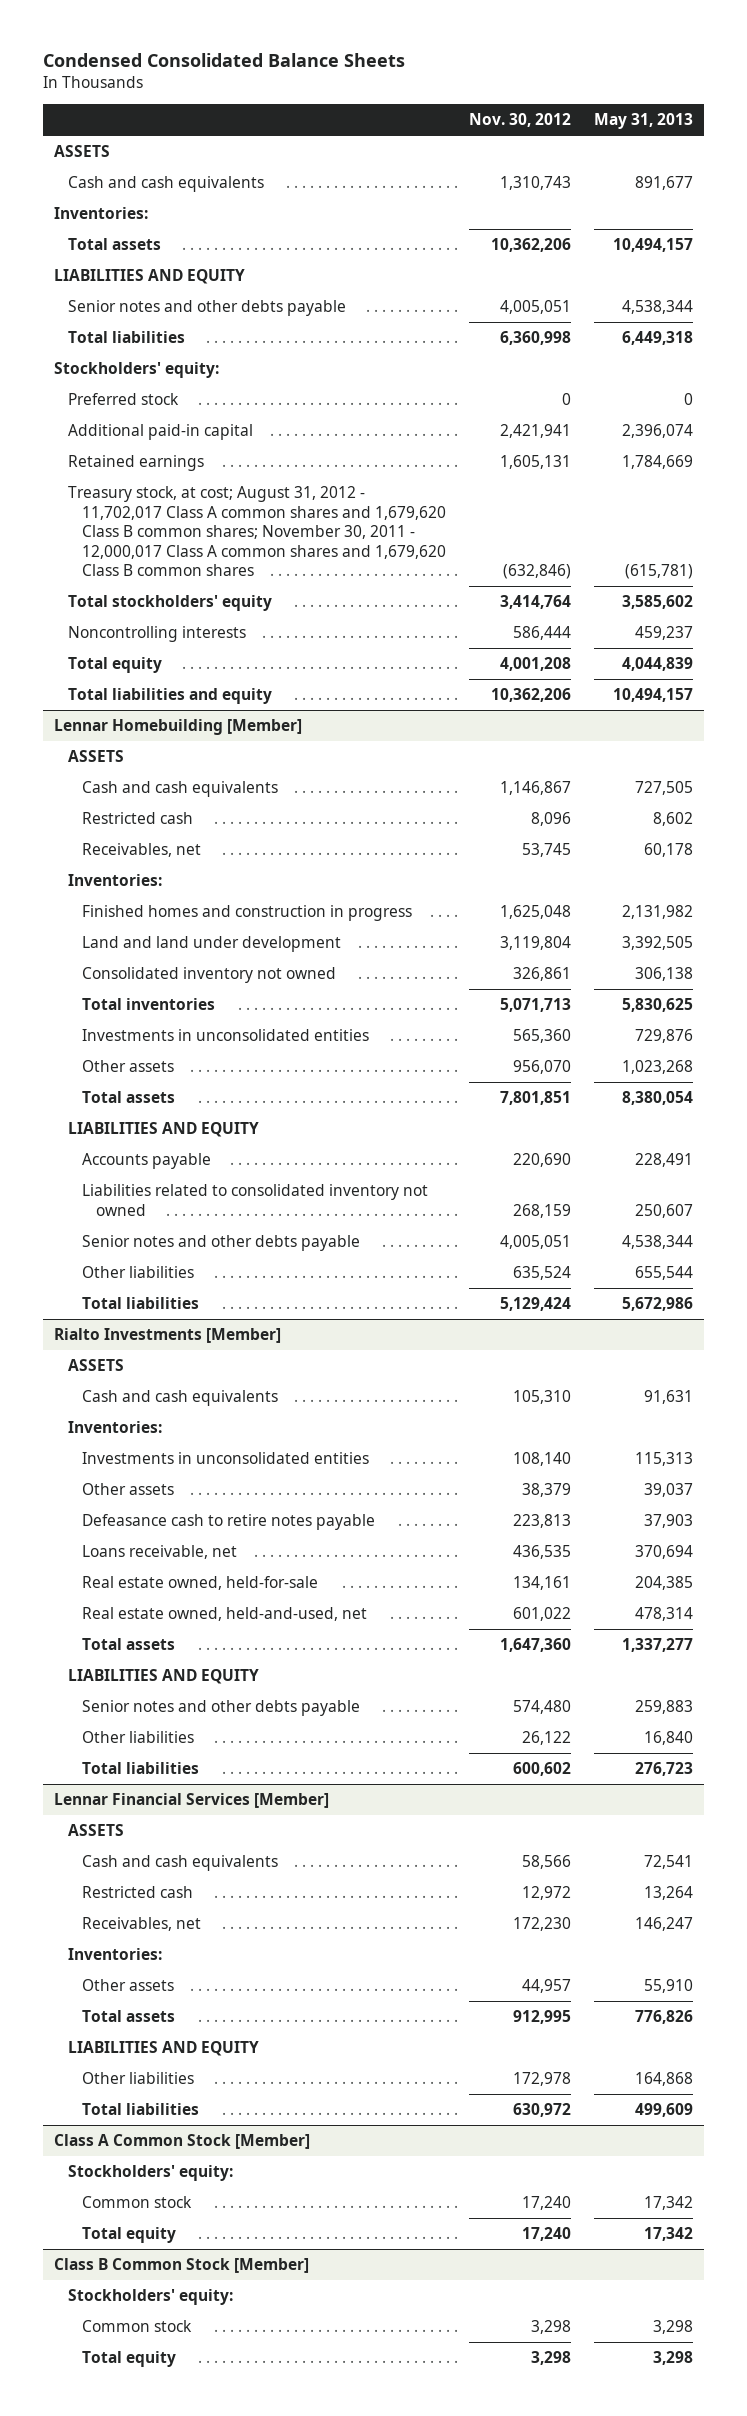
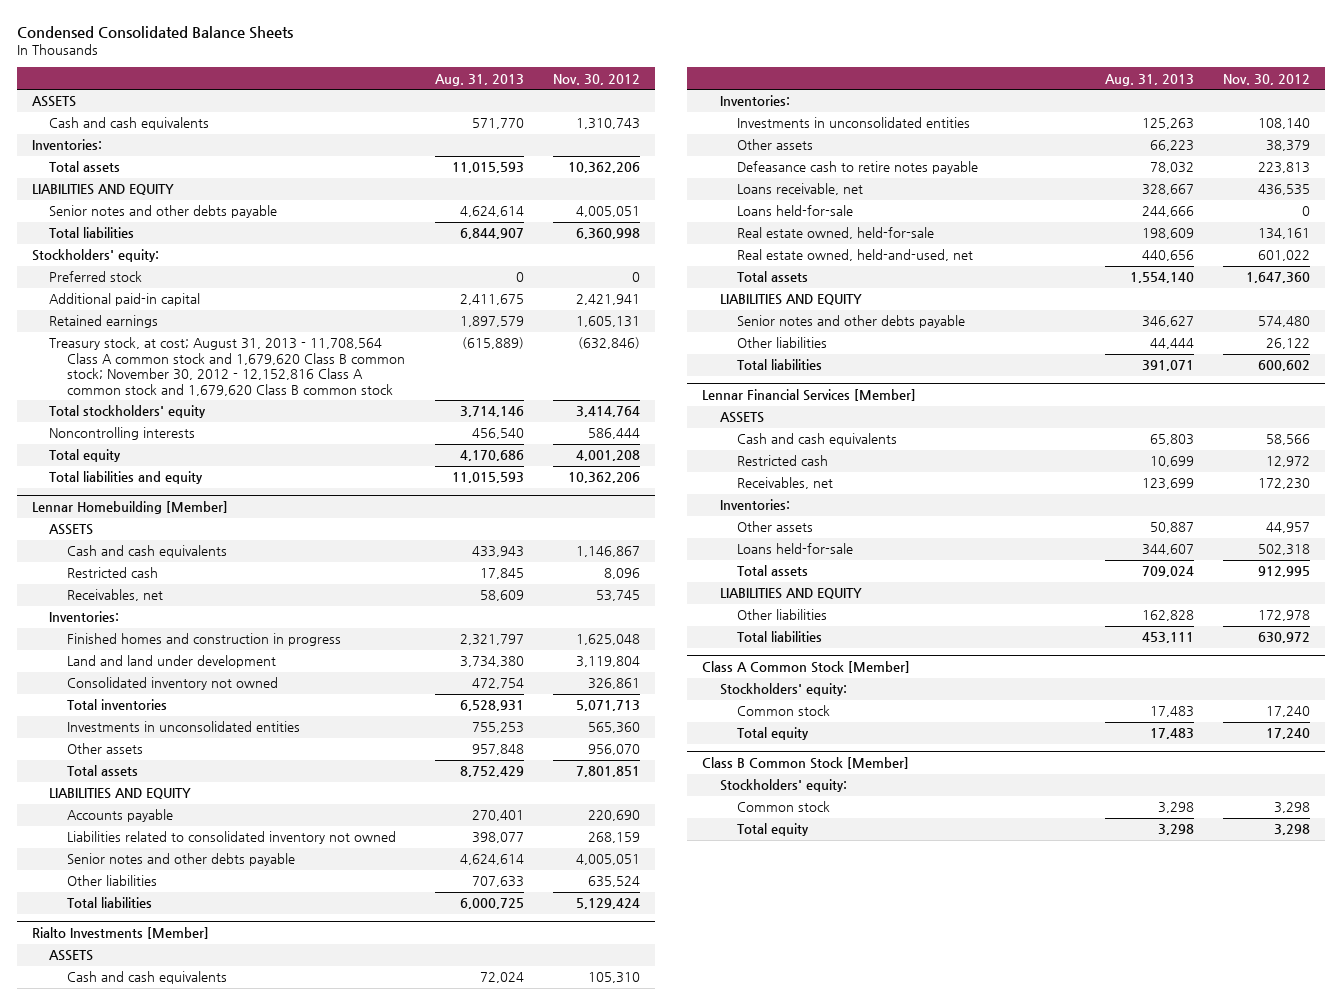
[593,113,693,130] May 31, 2013 -> none
none -> [434,73,524,86] Aug. 31, 2013
[68,486,447,577] Treasury stock, at cost; August 31, 2012 - 11,702,017 Class A common shares and 1,679,620 Class B common shares; November 30, 2011 - 12,000,017 Class A common shares and 1,679,620 Class B common shares -> [49,337,405,396] Treasury stock, at cost; August 31, 2013 - 11,708,564 Class A common stock and 1,679,620 Class B common stock; November 30, 2012 - 12,152,816 Class A common stock and 1,679,620 Class B common stock
none -> [737,205,854,217] Loans held-for-sale
none -> [737,543,854,555] Loans held-for-sale

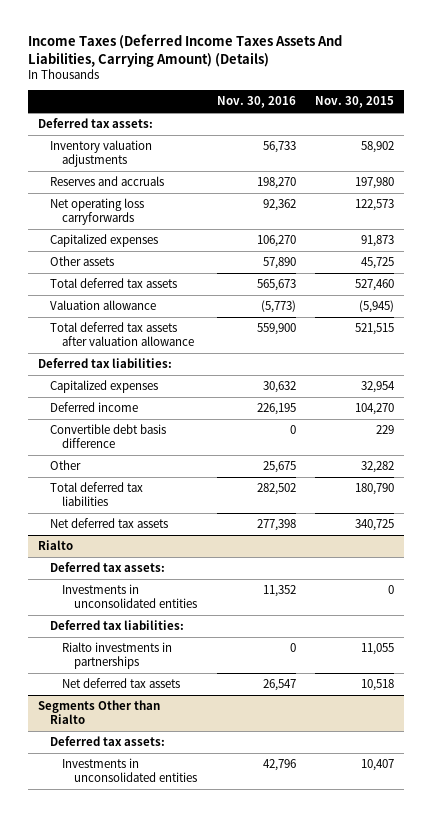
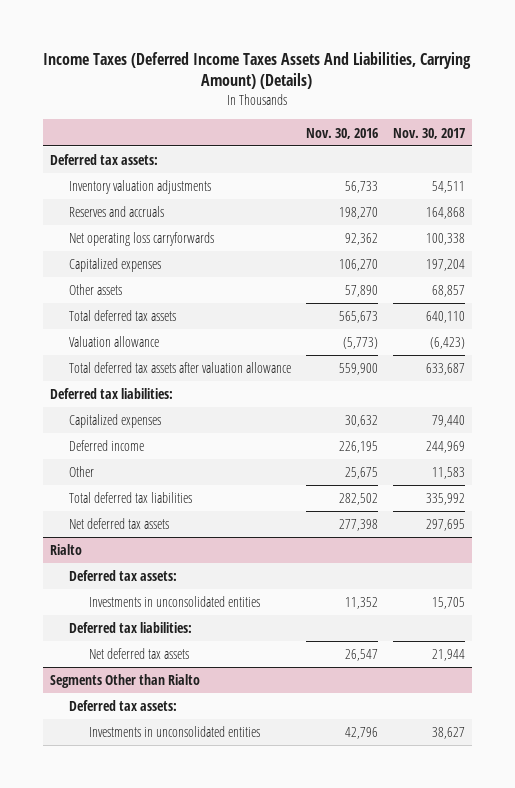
[315,96,395,109] Nov. 30, 2015 -> none
none -> [392,127,465,139] Nov. 30, 2017
[50,424,167,449] Convertible debt basis difference -> none
[62,642,173,670] Rialto investments in partnerships -> none

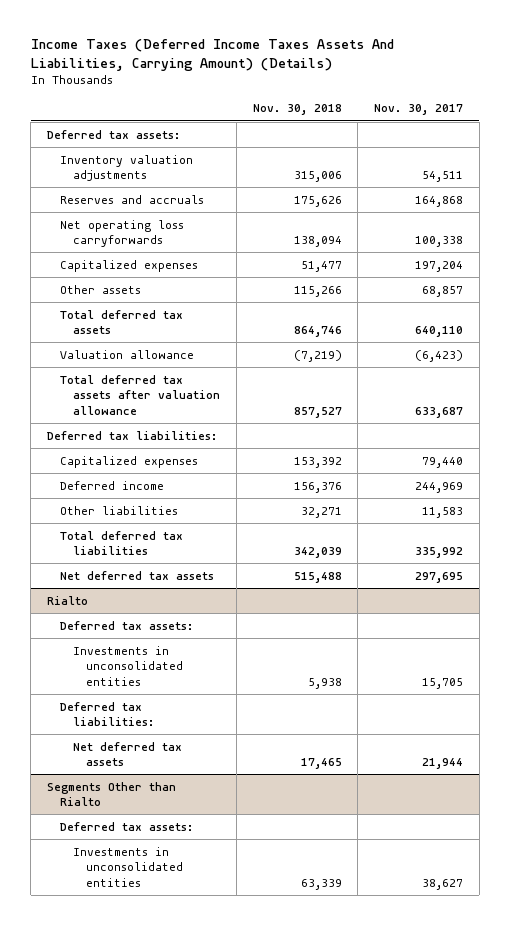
[306,127,379,139] Nov. 30, 2016 -> none
none -> [252,104,342,116] Nov. 30, 2018
[69,466,95,478] Other -> [59,505,178,515] Other liabilities

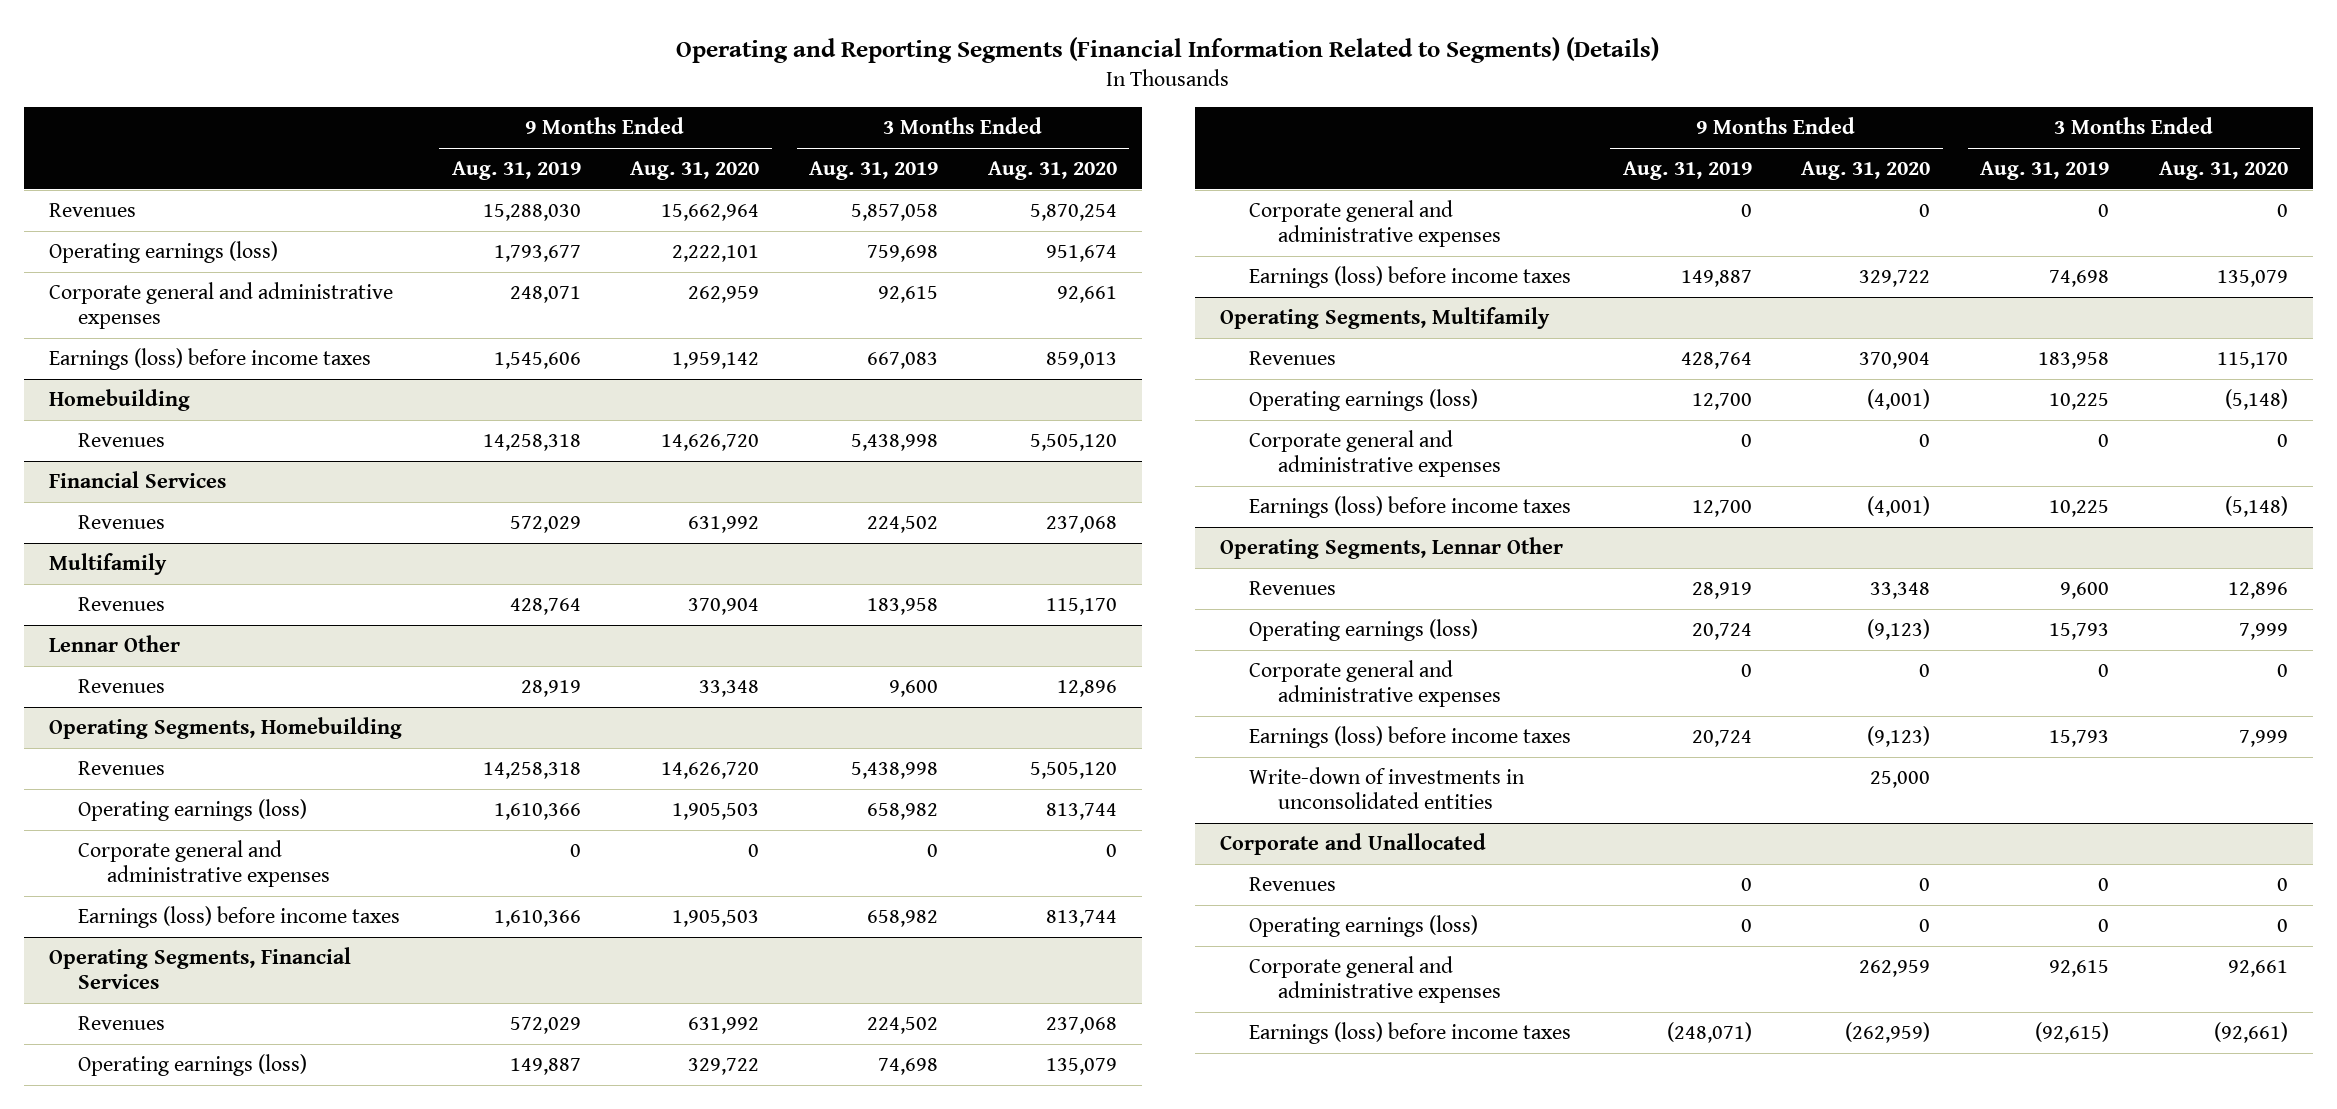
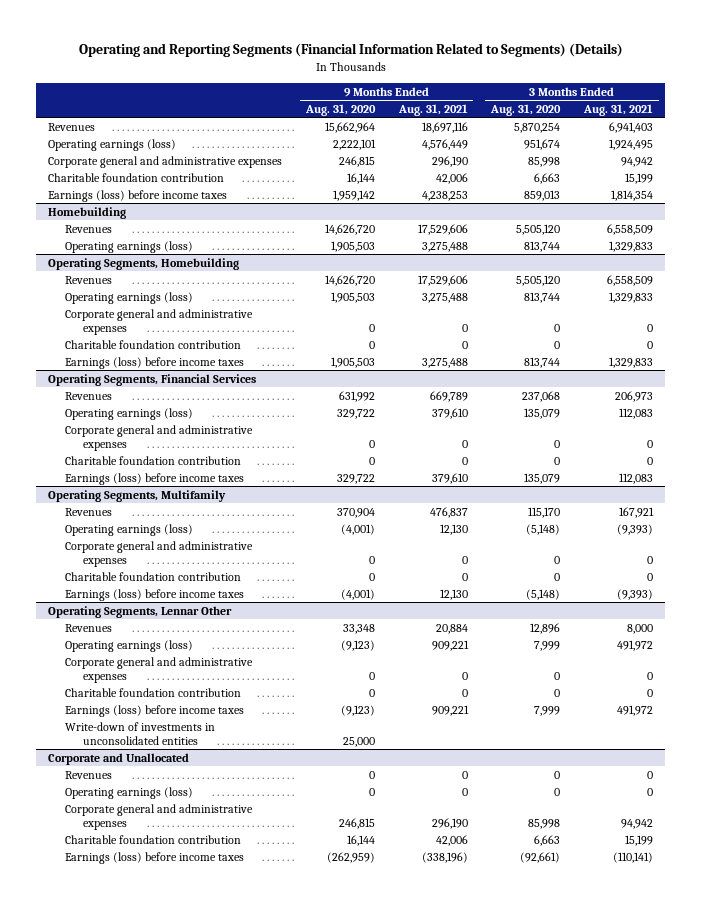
[451,161,581,181] Aug. 31, 2019 -> none
[809,161,939,181] Aug. 31, 2019 -> none
none -> [397,103,468,116] Aug. 31, 2021
none -> [583,103,654,116] Aug. 31, 2021
[688,286,760,304] 262,959 -> [338,155,375,167] 246,815
[1056,286,1117,304] 92,661 -> [528,156,561,167] 85,998
none -> [47,172,224,182] Charitable foundation contribution
[48,471,226,489] Financial Services -> none
[77,515,165,530] Revenues -> none
[48,553,167,576] Multifamily -> none
[77,597,165,612] Revenues -> none
[48,635,180,653] Lennar Other -> none
[77,679,165,694] Revenues -> none
none -> [65,240,194,253] Operating earnings (loss)
none -> [65,339,242,349] Charitable foundation contribution
none -> [65,455,242,465] Charitable foundation contribution
none -> [65,571,242,581] Charitable foundation contribution
none -> [65,687,242,697] Charitable foundation contribution
[1859,960,1931,978] 262,959 -> [338,817,375,829] 246,815
[2227,960,2288,978] 92,661 -> [528,818,561,829] 85,998
none -> [65,834,242,844] Charitable foundation contribution

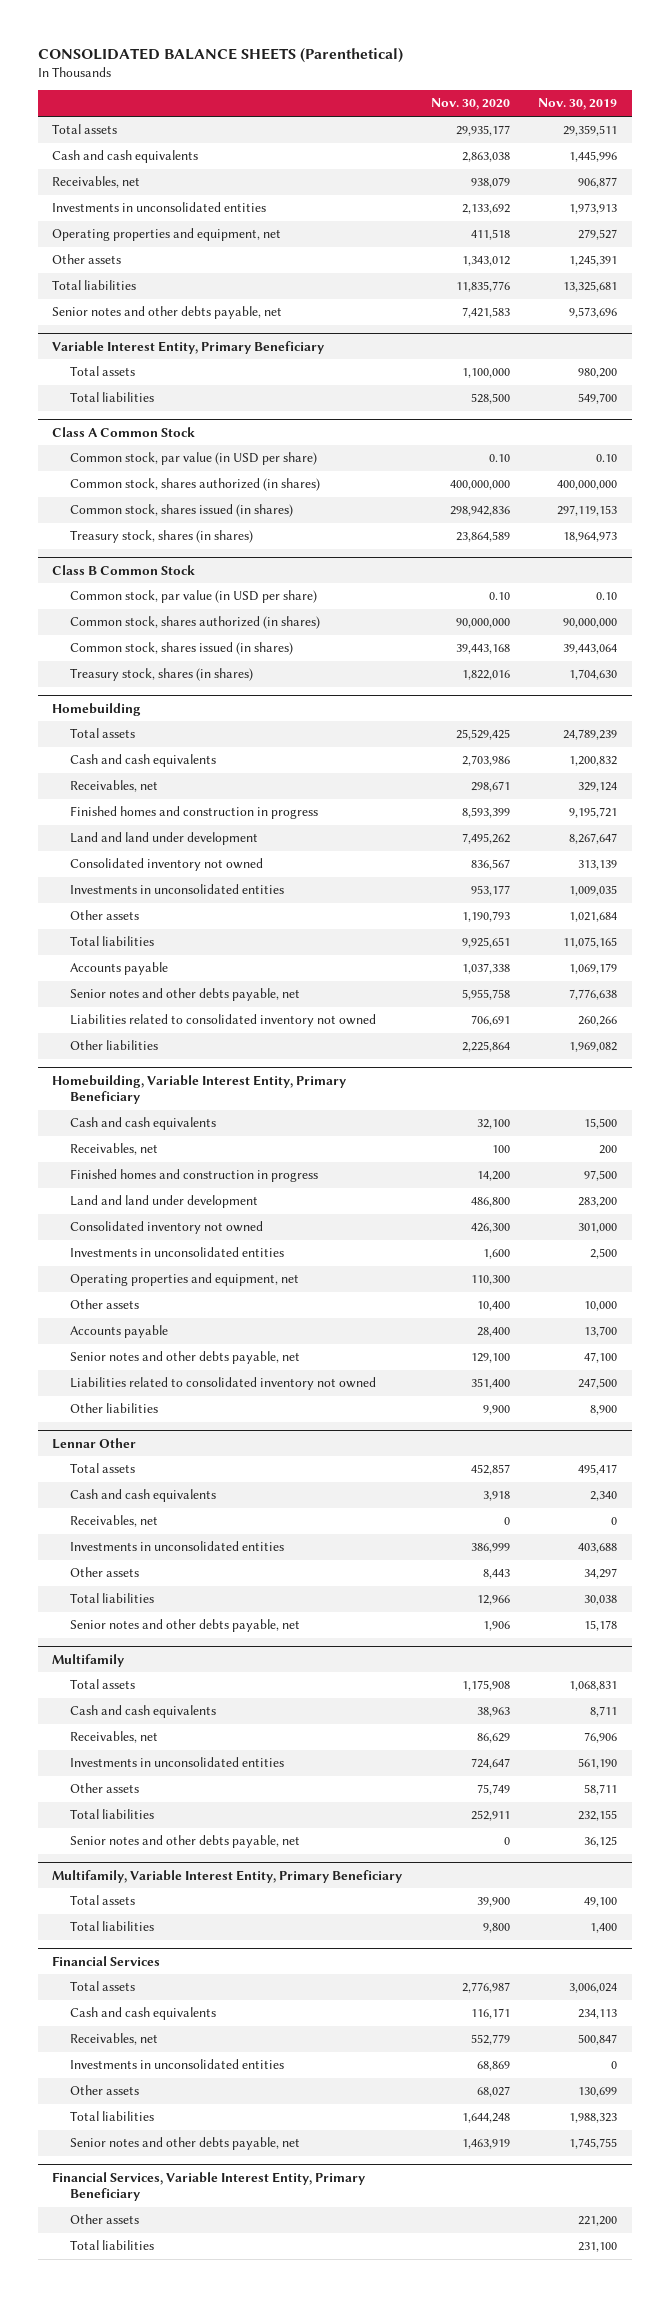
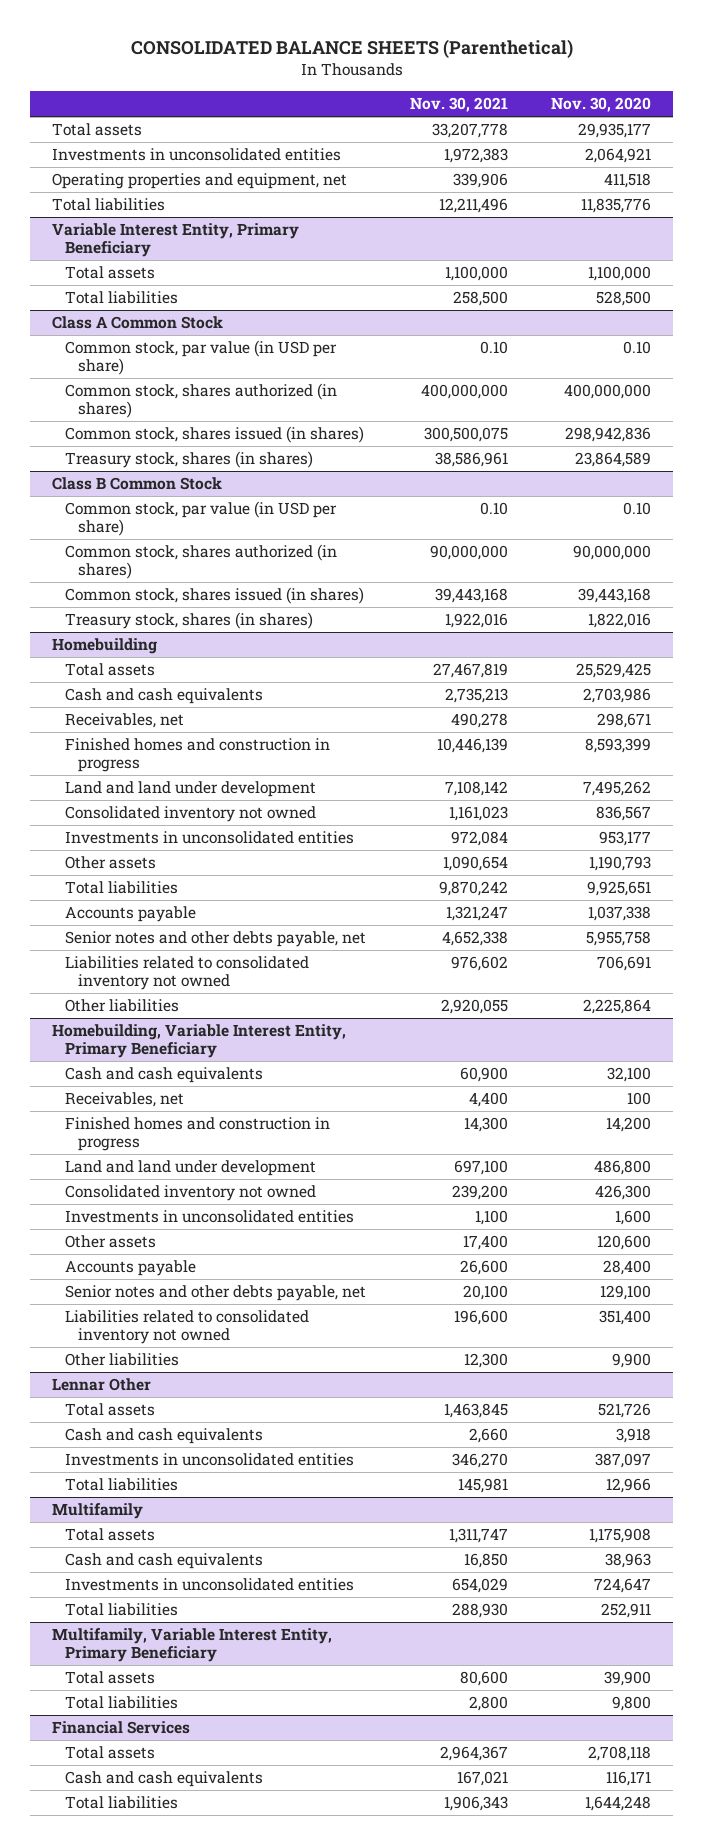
[538,98,618,111] Nov. 30, 2019 -> none
none -> [409,97,508,113] Nov. 30, 2021
[52,150,199,164] Cash and cash equivalents -> none
[52,176,141,189] Receivables, net -> none
[461,204,510,215] 2,133,692 -> [585,148,652,164] 2,064,921
[52,254,122,265] Other assets -> none
[52,306,283,320] Senior notes and other debts payable, net -> none
[69,1273,299,1287] Operating properties and equipment, net -> none
[476,1301,510,1312] 10,400 -> [597,1235,652,1251] 120,600
[470,1464,510,1476] 452,857 -> [598,1403,652,1419] 521,726
[69,1515,158,1528] Receivables, net -> none
[69,1567,139,1578] Other assets -> none
[470,1543,510,1554] 386,999 -> [595,1453,652,1469] 387,097
[69,1619,300,1633] Senior notes and other debts payable, net -> none
[69,1731,158,1744] Receivables, net -> none
[69,1783,139,1794] Other assets -> none
[69,1835,300,1849] Senior notes and other debts payable, net -> none
[461,1982,510,1994] 2,776,987 -> [588,1746,652,1762] 2,708,118
[69,2033,158,2046] Receivables, net -> none
[69,2059,284,2070] Investments in unconsolidated entities -> none
[69,2085,139,2096] Other assets -> none
[69,2137,300,2151] Senior notes and other debts payable, net -> none
[52,2171,366,2201] Financial Services, Variable Interest Entity, Primary Beneficiary -> none
[69,2214,139,2225] Other assets -> none
[69,2240,154,2251] Total liabilities -> none

